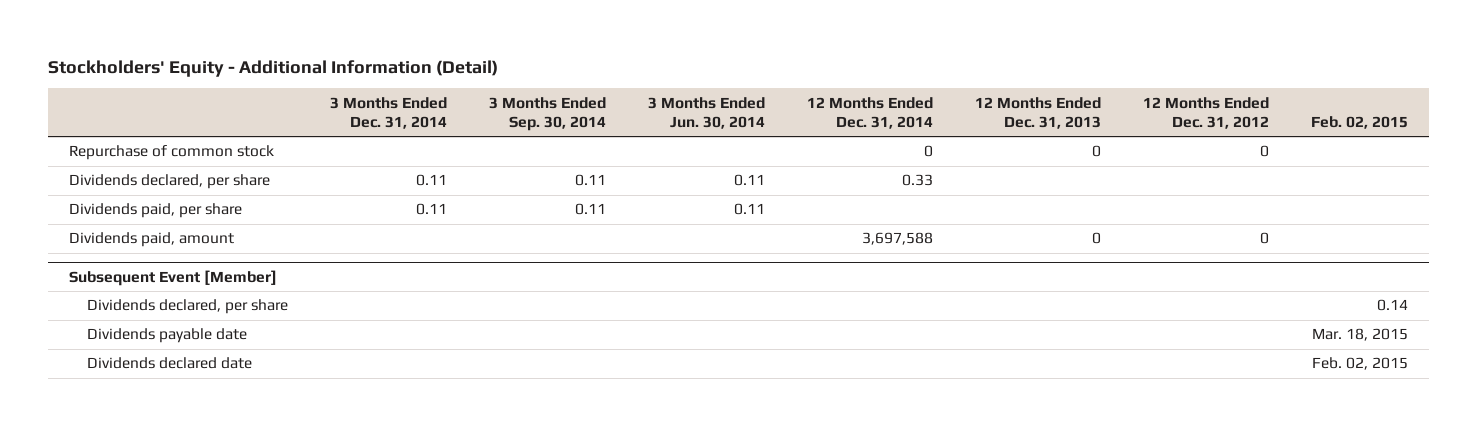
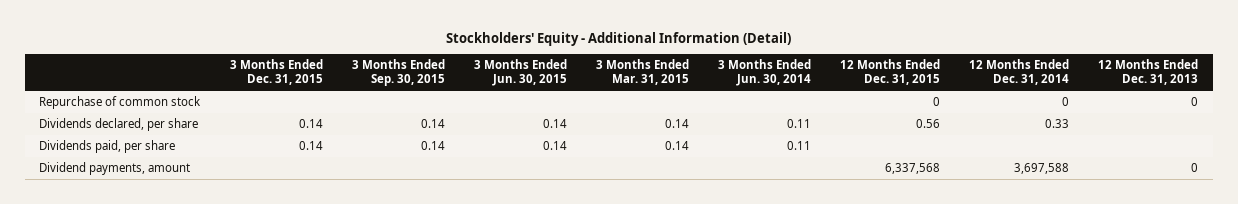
[329,96,447,129] 3 Months Ended Dec. 31, 2014 -> none
[488,96,606,131] 3 Months Ended Sep. 30, 2014 -> none
[1143,96,1270,129] 12 Months Ended Dec. 31, 2012 -> none
[1311,115,1409,129] Feb. 02, 2015 -> none
none -> [229,58,323,86] 3 Months Ended Dec. 31, 2015
none -> [351,58,445,87] 3 Months Ended Sep. 30, 2015
none -> [473,58,567,87] 3 Months Ended Jun. 30, 2015
none -> [595,58,689,86] 3 Months Ended Mar. 31, 2015
none -> [839,58,940,86] 12 Months Ended Dec. 31, 2015
[69,269,278,286] Subsequent Event [Member] -> none
[86,299,288,315] Dividends declared, per share -> none
[86,328,247,344] Dividends payable date -> none
[86,357,252,370] Dividends declared date -> none
[69,232,235,248] Dividends paid, amount -> [39,161,191,175] Dividend payments, amount

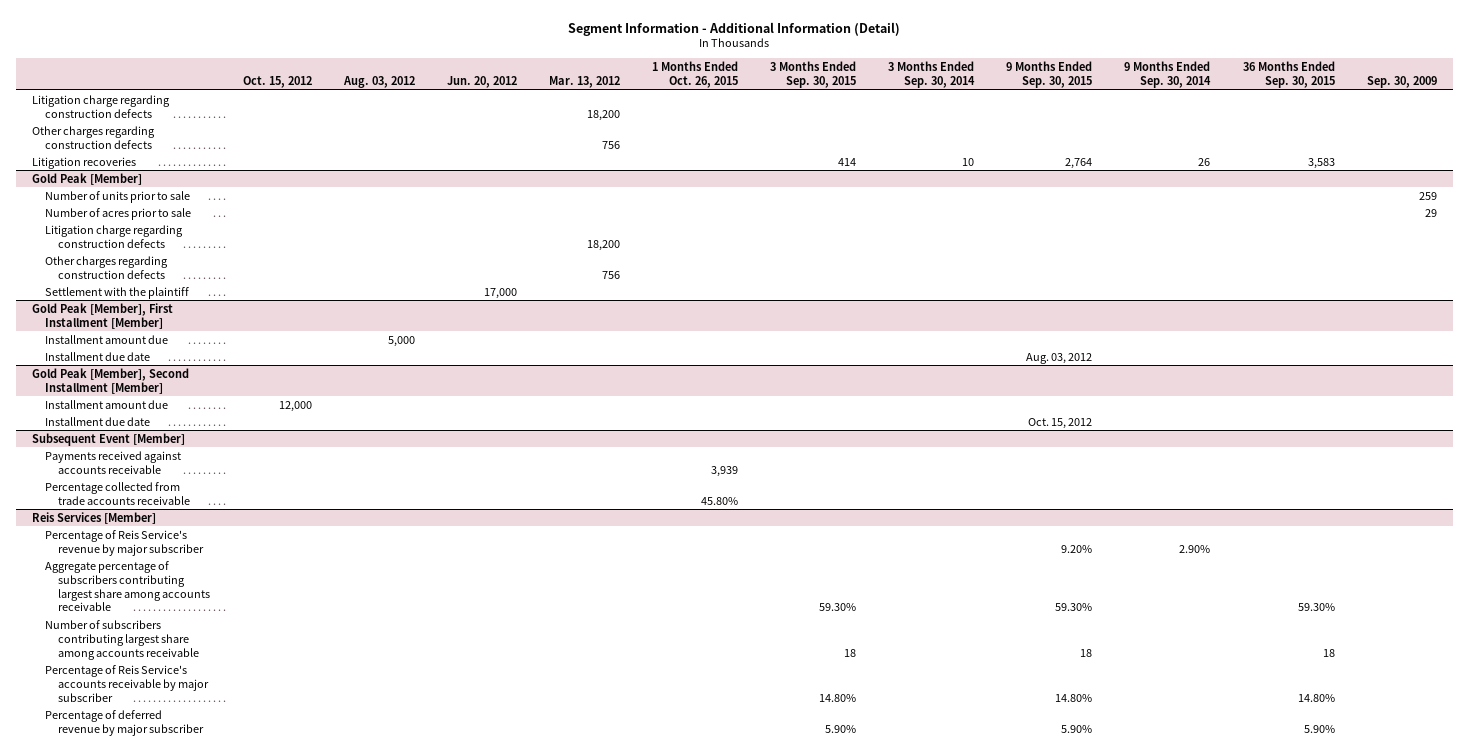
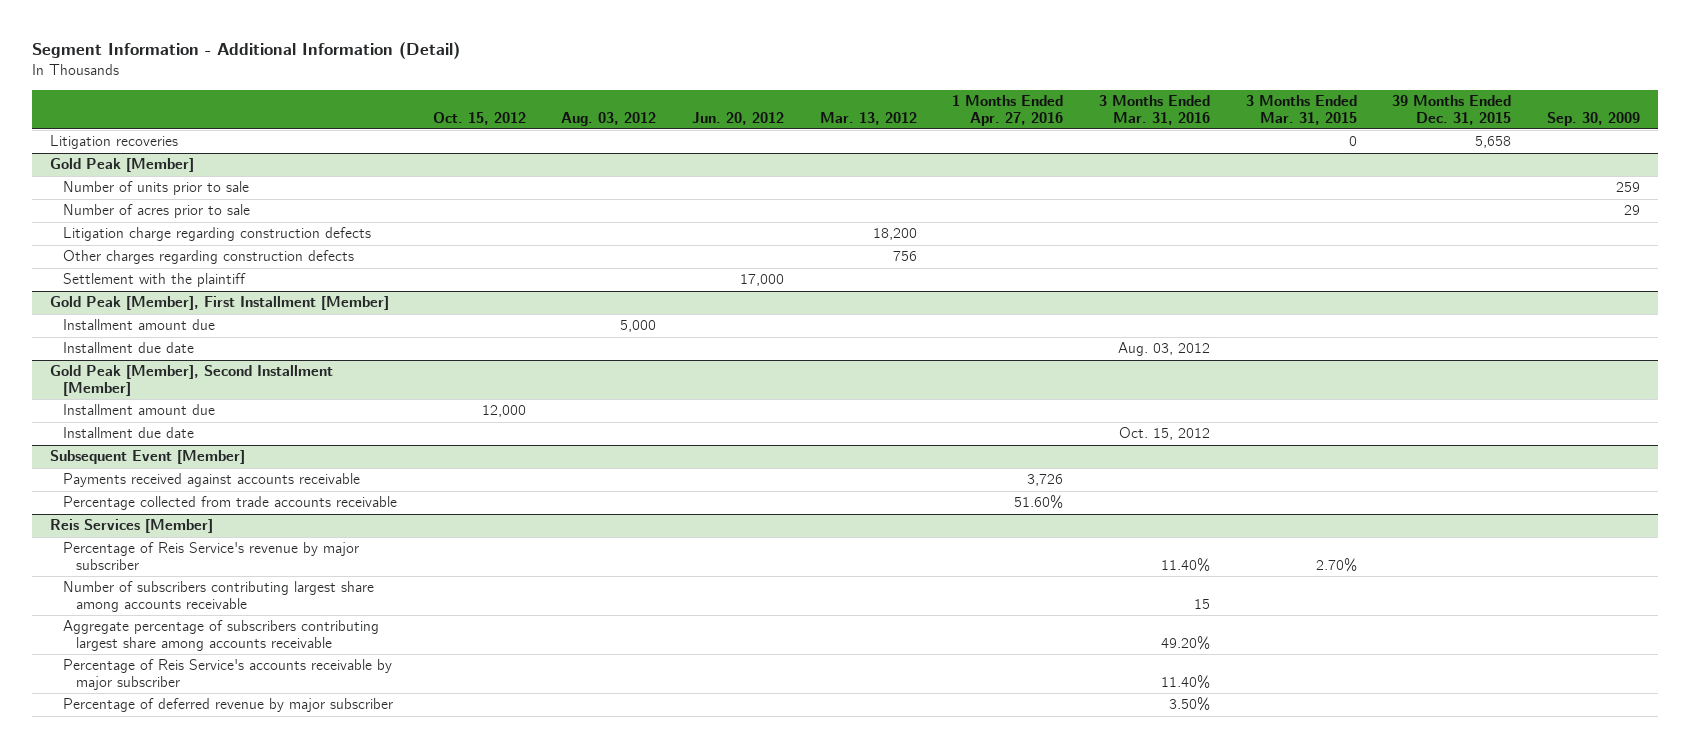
[651,61,738,88] 1 Months Ended Oct. 26, 2015 -> none
[770,61,857,88] 3 Months Ended Sep. 30, 2015 -> none
[888,61,976,88] 3 Months Ended Sep. 30, 2014 -> none
[1006,61,1093,88] 9 Months Ended Sep. 30, 2015 -> none
[1124,61,1212,88] 9 Months Ended Sep. 30, 2014 -> none
[1242,61,1335,88] 36 Months Ended Sep. 30, 2015 -> none
none -> [952,94,1064,126] 1 Months Ended Apr. 27, 2016
none -> [1099,94,1211,125] 3 Months Ended Mar. 31, 2016
none -> [1245,94,1357,125] 3 Months Ended Mar. 31, 2015
none -> [1392,94,1512,125] 39 Months Ended Dec. 31, 2015
[31,94,170,118] Litigation charge regarding construction defects -> none
[31,125,155,149] Other charges regarding construction defects -> none
[45,560,211,612] Aggregate percentage of subscribers contributing largest share among accounts receivable -> [63,620,380,652] Aggregate percentage of subscribers contributing largest share among accounts receivable

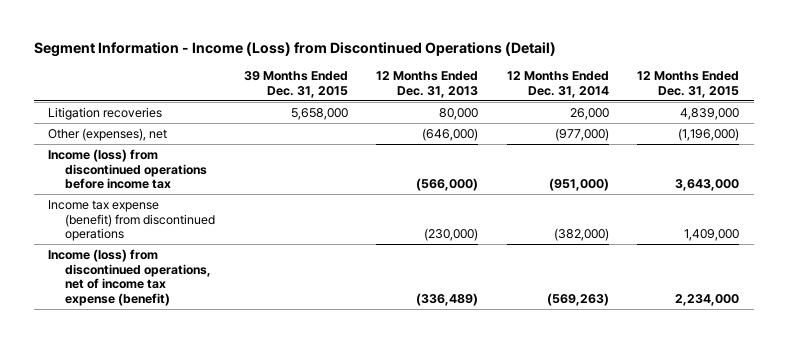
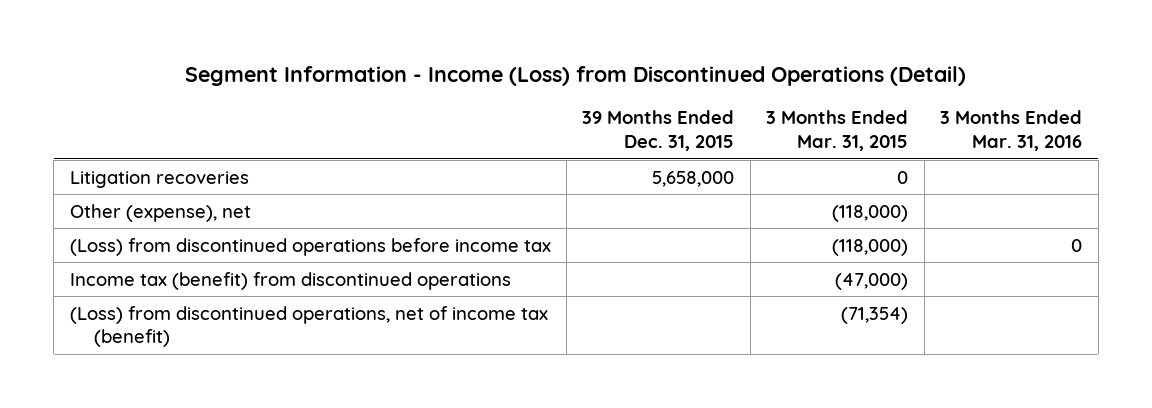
[376,71,479,99] 12 Months Ended Dec. 31, 2013 -> none
[506,71,609,99] 12 Months Ended Dec. 31, 2014 -> none
[637,71,740,99] 12 Months Ended Dec. 31, 2015 -> none
none -> [766,110,909,152] 3 Months Ended Mar. 31, 2015
none -> [940,110,1083,152] 3 Months Ended Mar. 31, 2016
[47,127,167,141] Other (expenses), net -> [69,203,251,222] Other (expense), net
[47,148,208,190] Income (loss) from discontinued operations before income tax -> [69,237,551,256] (Loss) from discontinued operations before income tax
[47,199,216,242] Income tax expense (benefit) from discontinued operations -> [69,271,511,290] Income tax (benefit) from discontinued operations
[47,248,212,307] Income (loss) from discontinued operations, net of income tax expense (benefit) -> [69,305,548,348] (Loss) from discontinued operations, net of income tax (benefit)

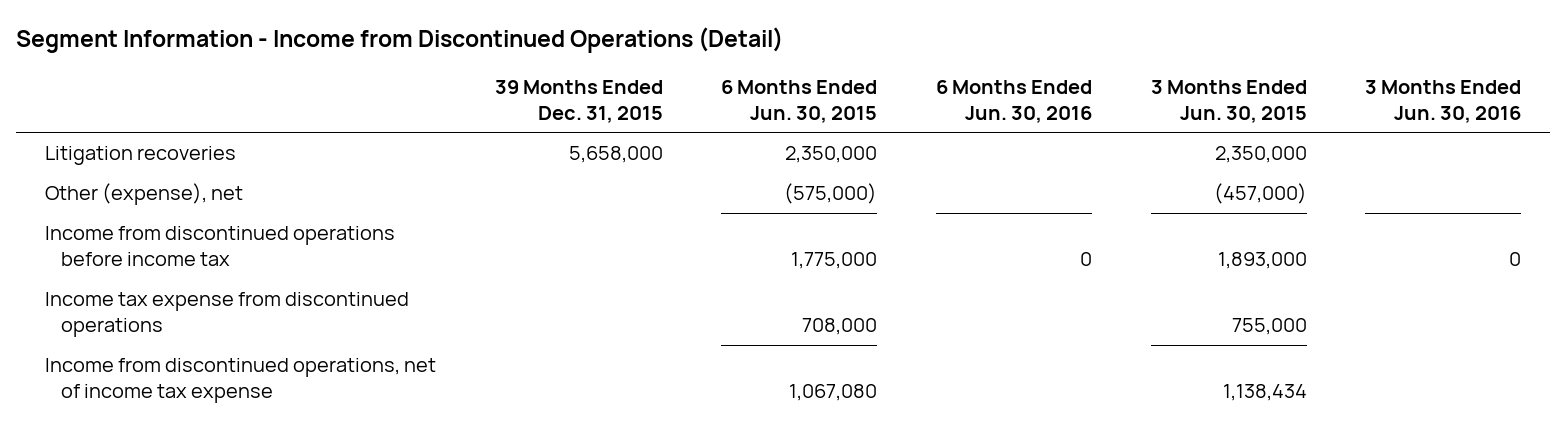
[184,66,966,87] Segment Information - Income (Loss) from Discontinued Operations (Detail) -> [15,26,783,53] Segment Information - Income from Discontinued Operations (Detail)
[766,110,909,152] 3 Months Ended Mar. 31, 2015 -> none
[940,110,1083,152] 3 Months Ended Mar. 31, 2016 -> none
none -> [721,79,878,123] 6 Months Ended Jun. 30, 2015
none -> [935,79,1092,123] 6 Months Ended Jun. 30, 2016
none -> [1150,79,1307,123] 3 Months Ended Jun. 30, 2015
none -> [1365,79,1522,123] 3 Months Ended Jun. 30, 2016
[69,237,551,256] (Loss) from discontinued operations before income tax -> [45,226,396,266] Income from discontinued operations before income tax
[69,271,511,290] Income tax (benefit) from discontinued operations -> [45,292,410,337] Income tax expense from discontinued operations
[69,305,548,348] (Loss) from discontinued operations, net of income tax (benefit) -> [45,358,437,403] Income from discontinued operations, net of income tax expense

